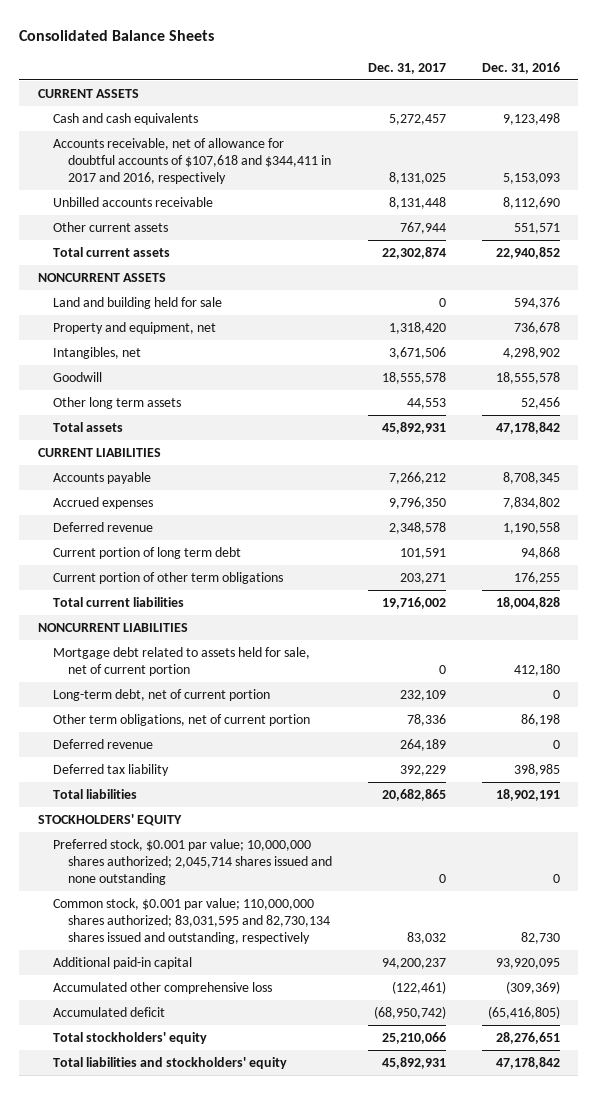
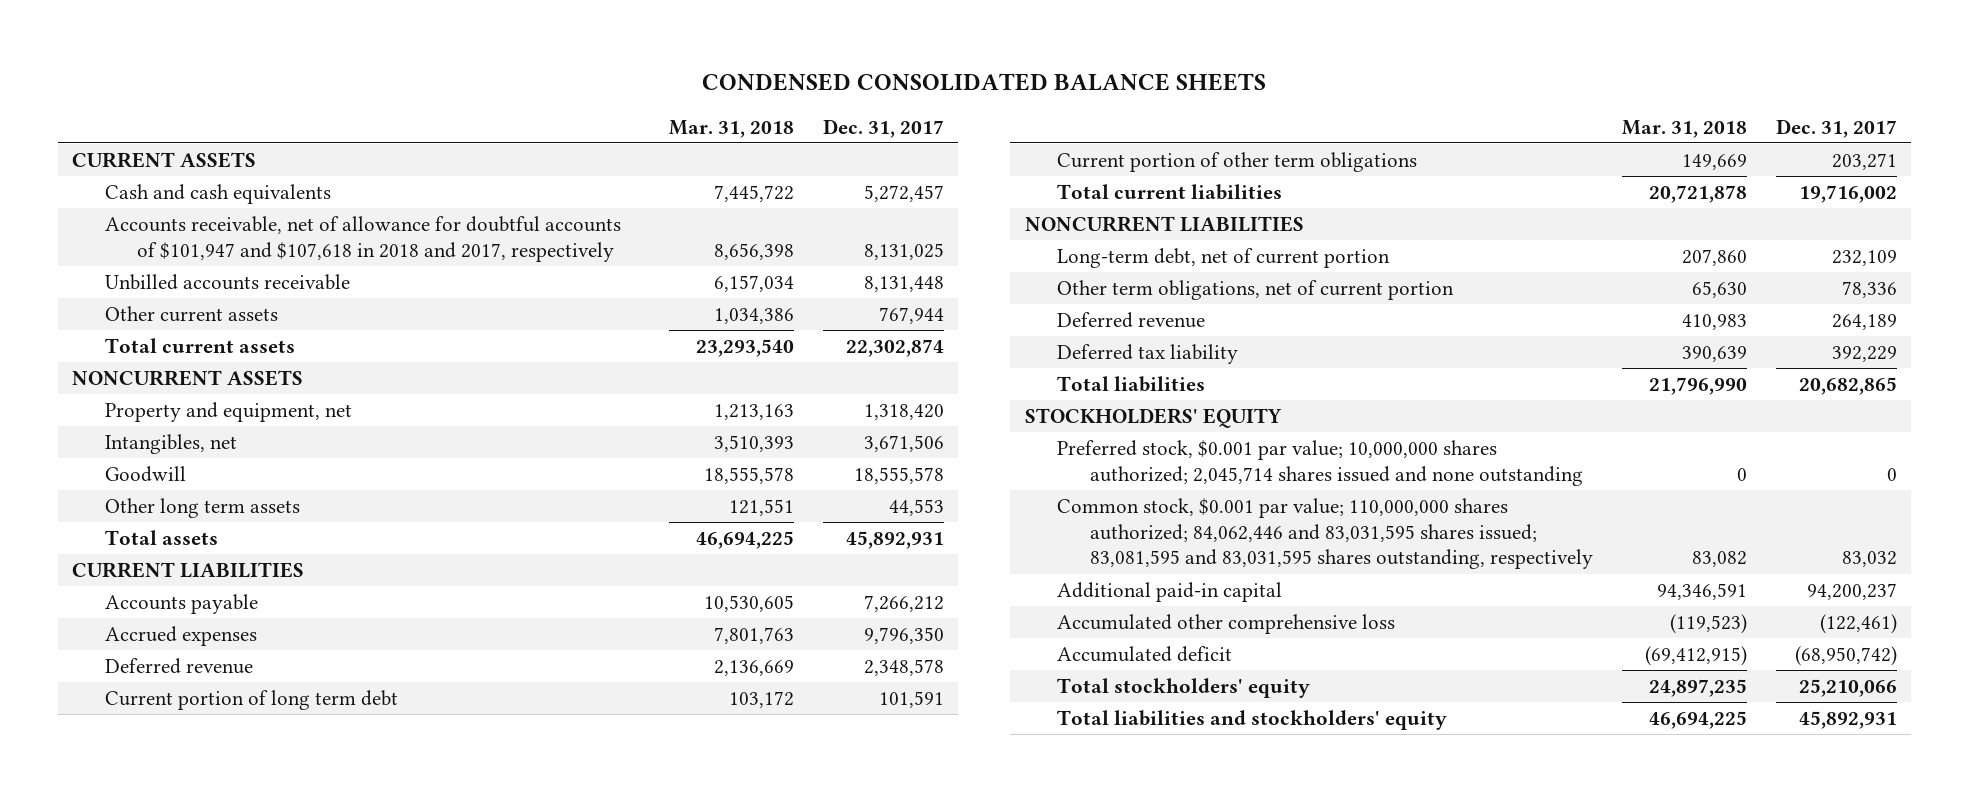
[19,30,215,42] Consolidated Balance Sheets -> [702,72,1267,91] CONDENSED CONSOLIDATED BALANCE SHEETS
[482,62,561,75] Dec. 31, 2016 -> none
none -> [669,119,795,138] Mar. 31, 2018
[52,137,331,185] Accounts receivable, net of allowance for doubtful accounts of $107,618 and $344,411 in 2017 and 2016, respectively -> [104,215,621,262] Accounts receivable, net of allowance for doubtful accounts of $101,947 and $107,618 in 2018 and 2017, respectively
[52,296,222,309] Land and building held for sale -> none
[52,646,310,677] Mortgage debt related to assets held for sale, net of current portion -> none
[52,897,330,945] Common stock, $0.001 par value; 110,000,000 shares authorized; 83,031,595 and 82,730,134 shares issued and outstanding, respectively -> [1057,497,1593,570] Common stock, $0.001 par value; 110,000,000 shares authorized; 84,062,446 and 83,031,595 shares issued; 83,081,595 and 83,031,595 shares outstanding, respectively

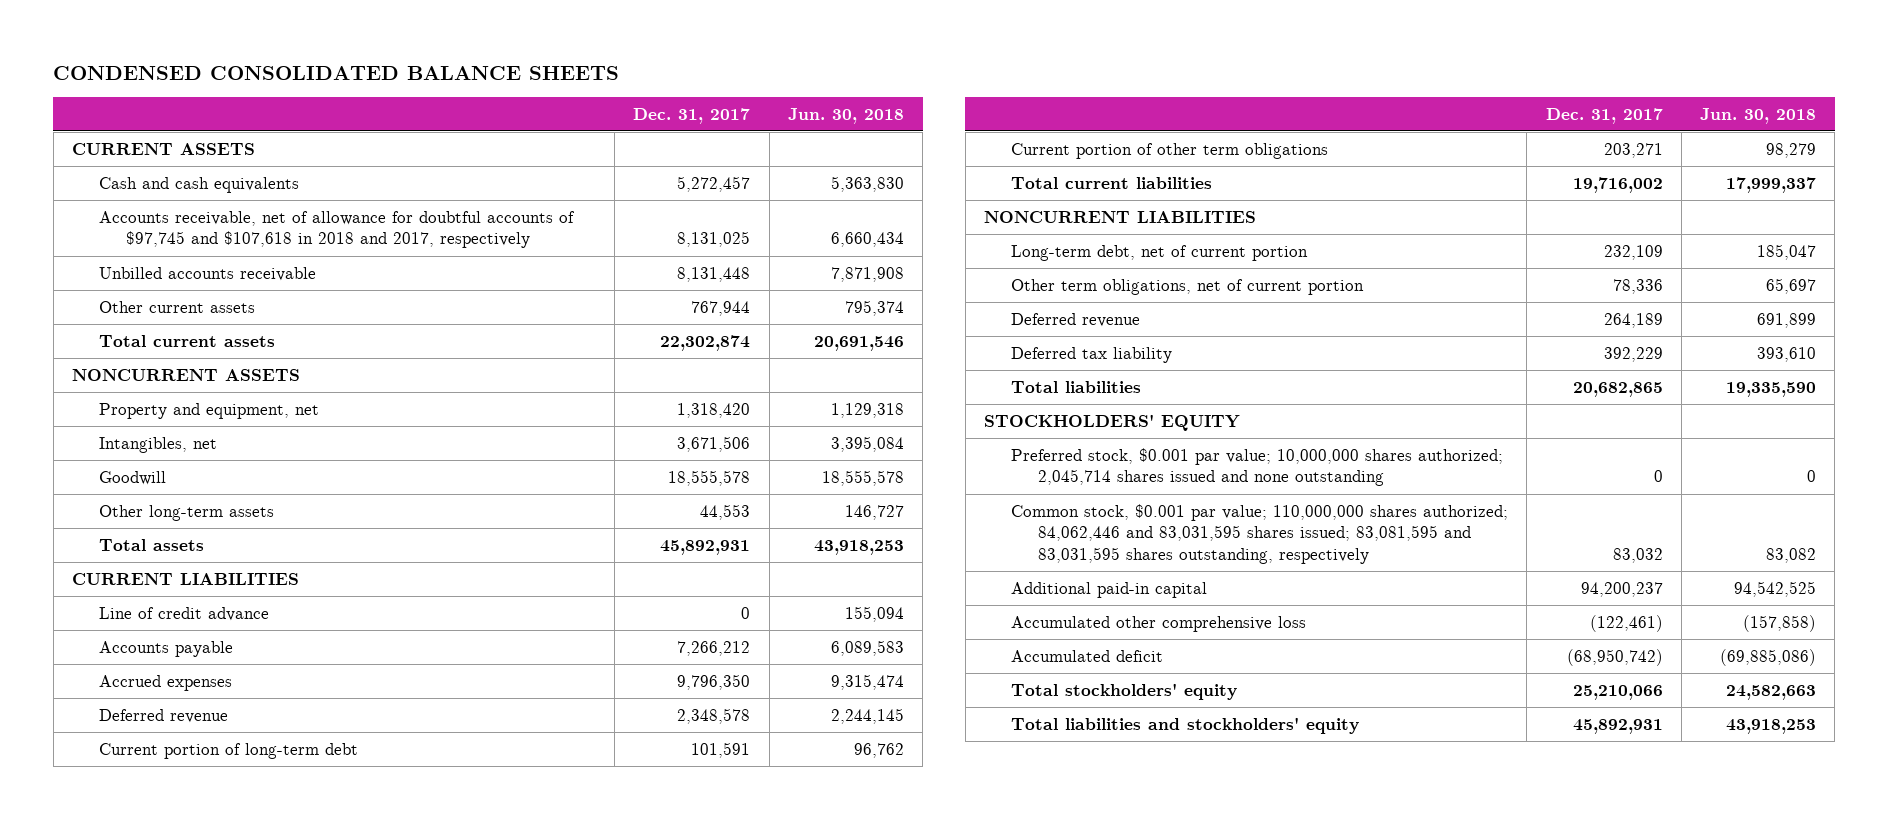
[669,119,795,138] Mar. 31, 2018 -> none
none -> [787,107,904,124] Jun. 30, 2018
[104,215,621,262] Accounts receivable, net of allowance for doubtful accounts of $101,947 and $107,618 in 2018 and 2017, respectively -> [98,210,575,249] Accounts receivable, net of allowance for doubtful accounts of $97,745 and $107,618 in 2018 and 2017, respectively
[104,497,300,518] Other long term assets -> [98,504,274,521] Other long-term assets
none -> [98,606,269,621] Line of credit advance
[104,689,398,710] Current portion of long term debt -> [98,742,358,759] Current portion of long-term debt

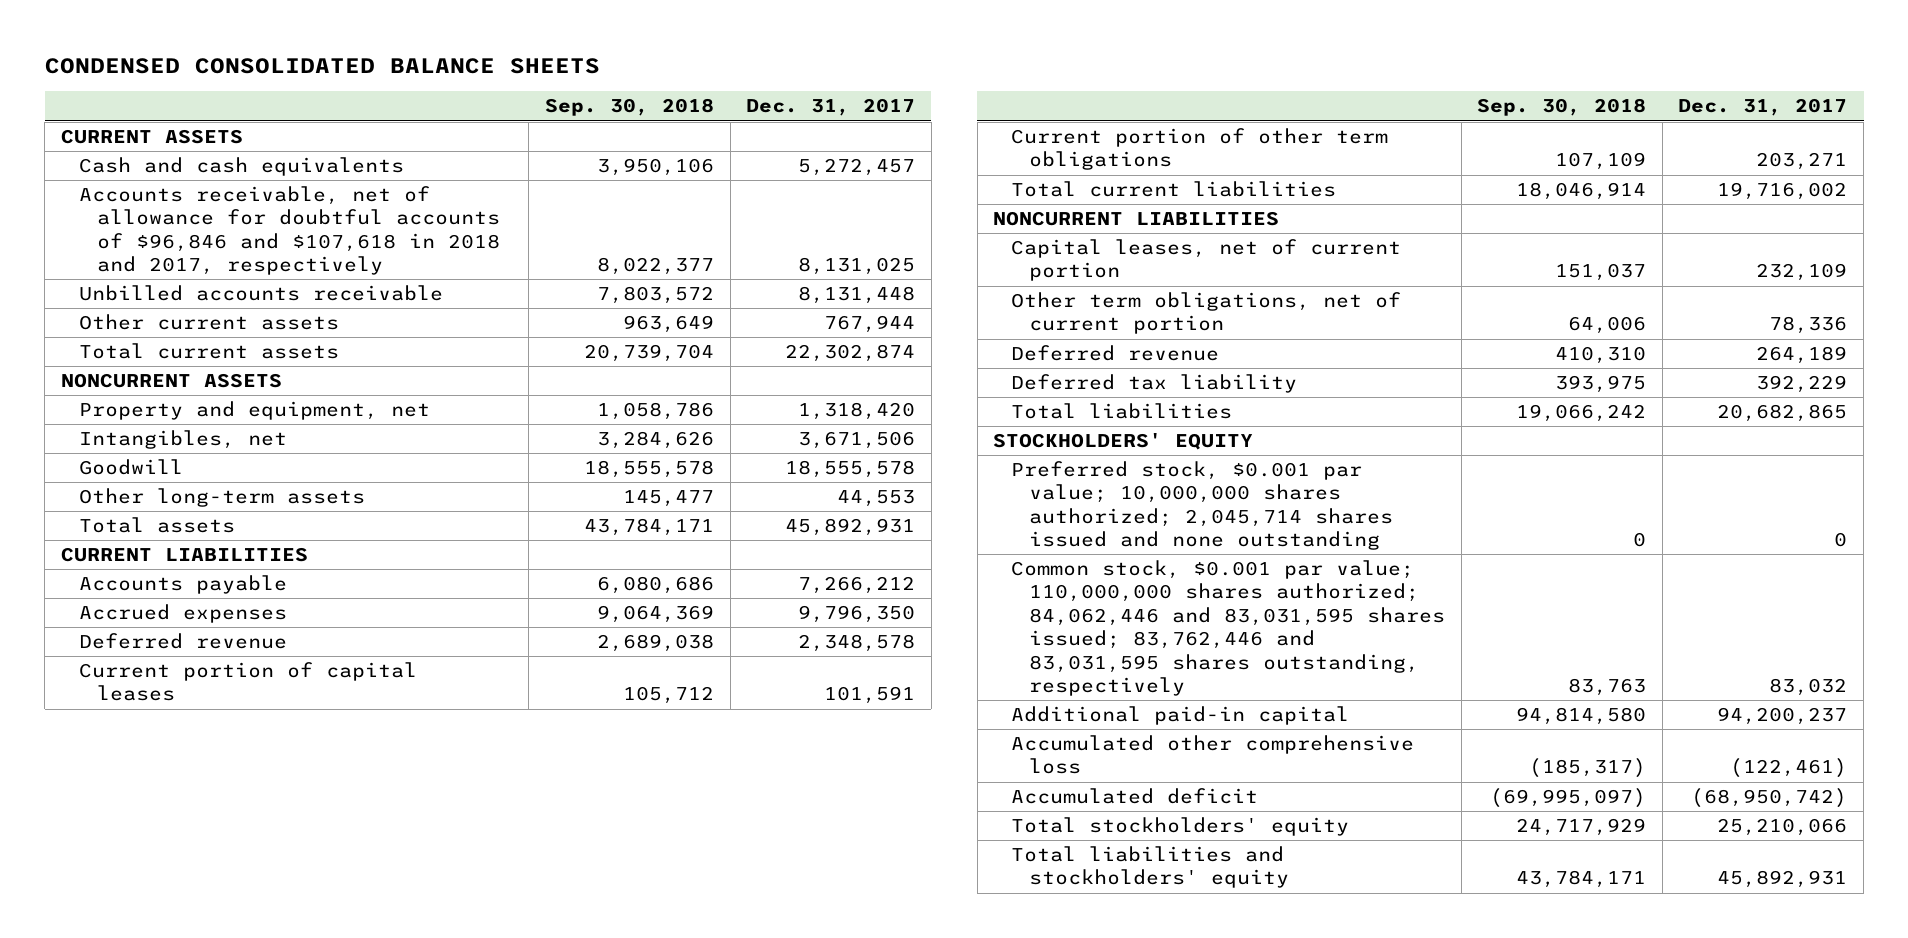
[787,107,904,124] Jun. 30, 2018 -> none
none -> [544,98,714,117] Sep. 30, 2018
[98,210,575,249] Accounts receivable, net of allowance for doubtful accounts of $97,745 and $107,618 in 2018 and 2017, respectively -> [78,185,500,276] Accounts receivable, net of allowance for doubtful accounts of $96,846 and $107,618 in 2018 and 2017, respectively
[98,606,269,621] Line of credit advance -> none
[98,742,358,759] Current portion of long-term debt -> [78,661,417,702] Current portion of capital leases
[1011,244,1309,261] Long-term debt, net of current portion -> [1011,238,1402,282] Capital leases, net of current portion
[1011,503,1509,564] Common stock, $0.001 par value; 110,000,000 shares authorized; 84,062,446 and 83,031,595 shares issued; 83,081,595 and 83,031,595 shares outstanding, respectively -> [1011,559,1445,696] Common stock, $0.001 par value; 110,000,000 shares authorized; 84,062,446 and 83,031,595 shares issued; 83,762,446 and 83,031,595 shares outstanding, respectively

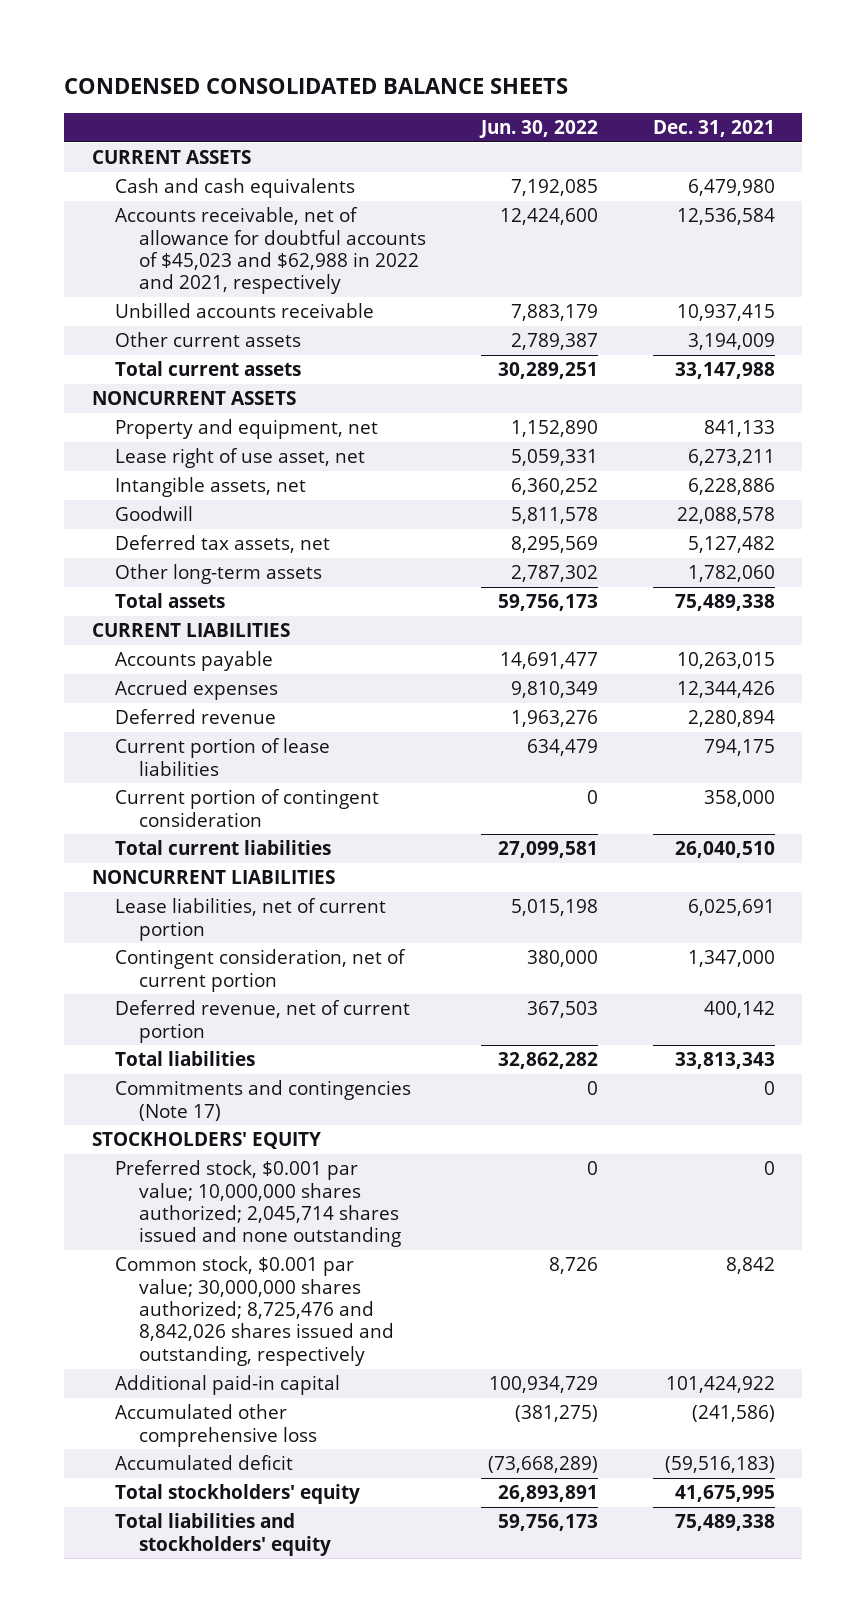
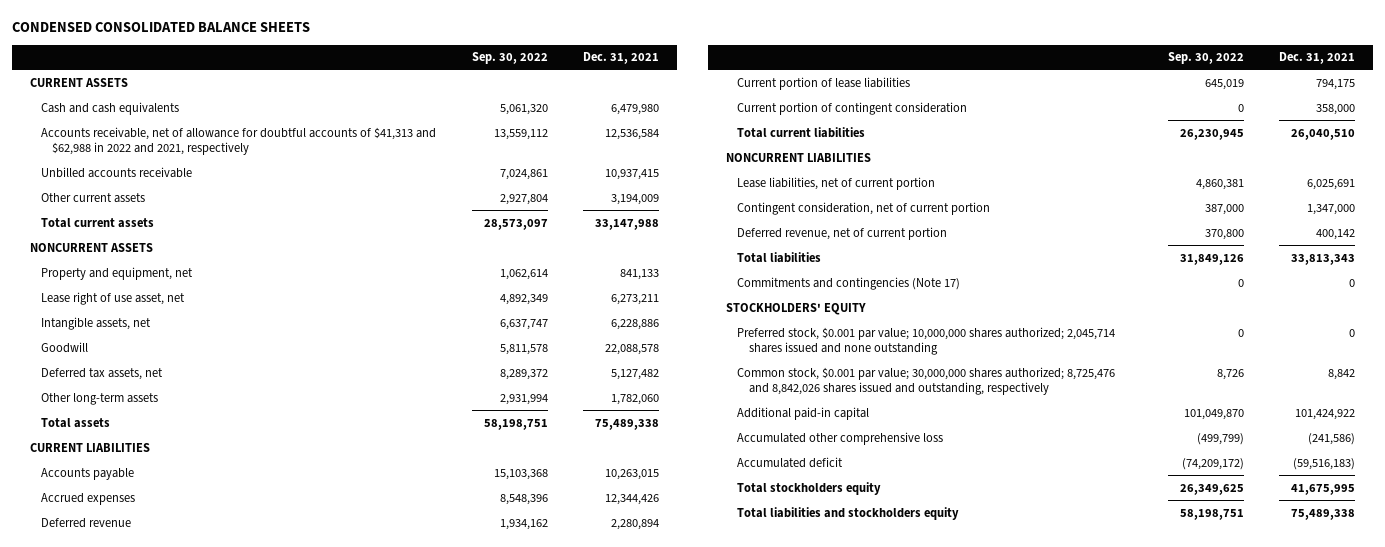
[478,119,598,138] Jun. 30, 2022 -> none
none -> [471,52,548,65] Sep. 30, 2022
[115,207,427,295] Accounts receivable, net of allowance for doubtful accounts of $45,023 and $62,988 in 2022 and 2021, respectively -> [41,126,437,156] Accounts receivable, net of allowance for doubtful accounts of $41,313 and $62,988 in 2022 and 2021, respectively
[115,1484,361,1505] Total stockholders' equity -> [737,481,882,495] Total stockholders equity
[115,1513,332,1556] Total liabilities and stockholders' equity -> [737,506,960,520] Total liabilities and stockholders equity

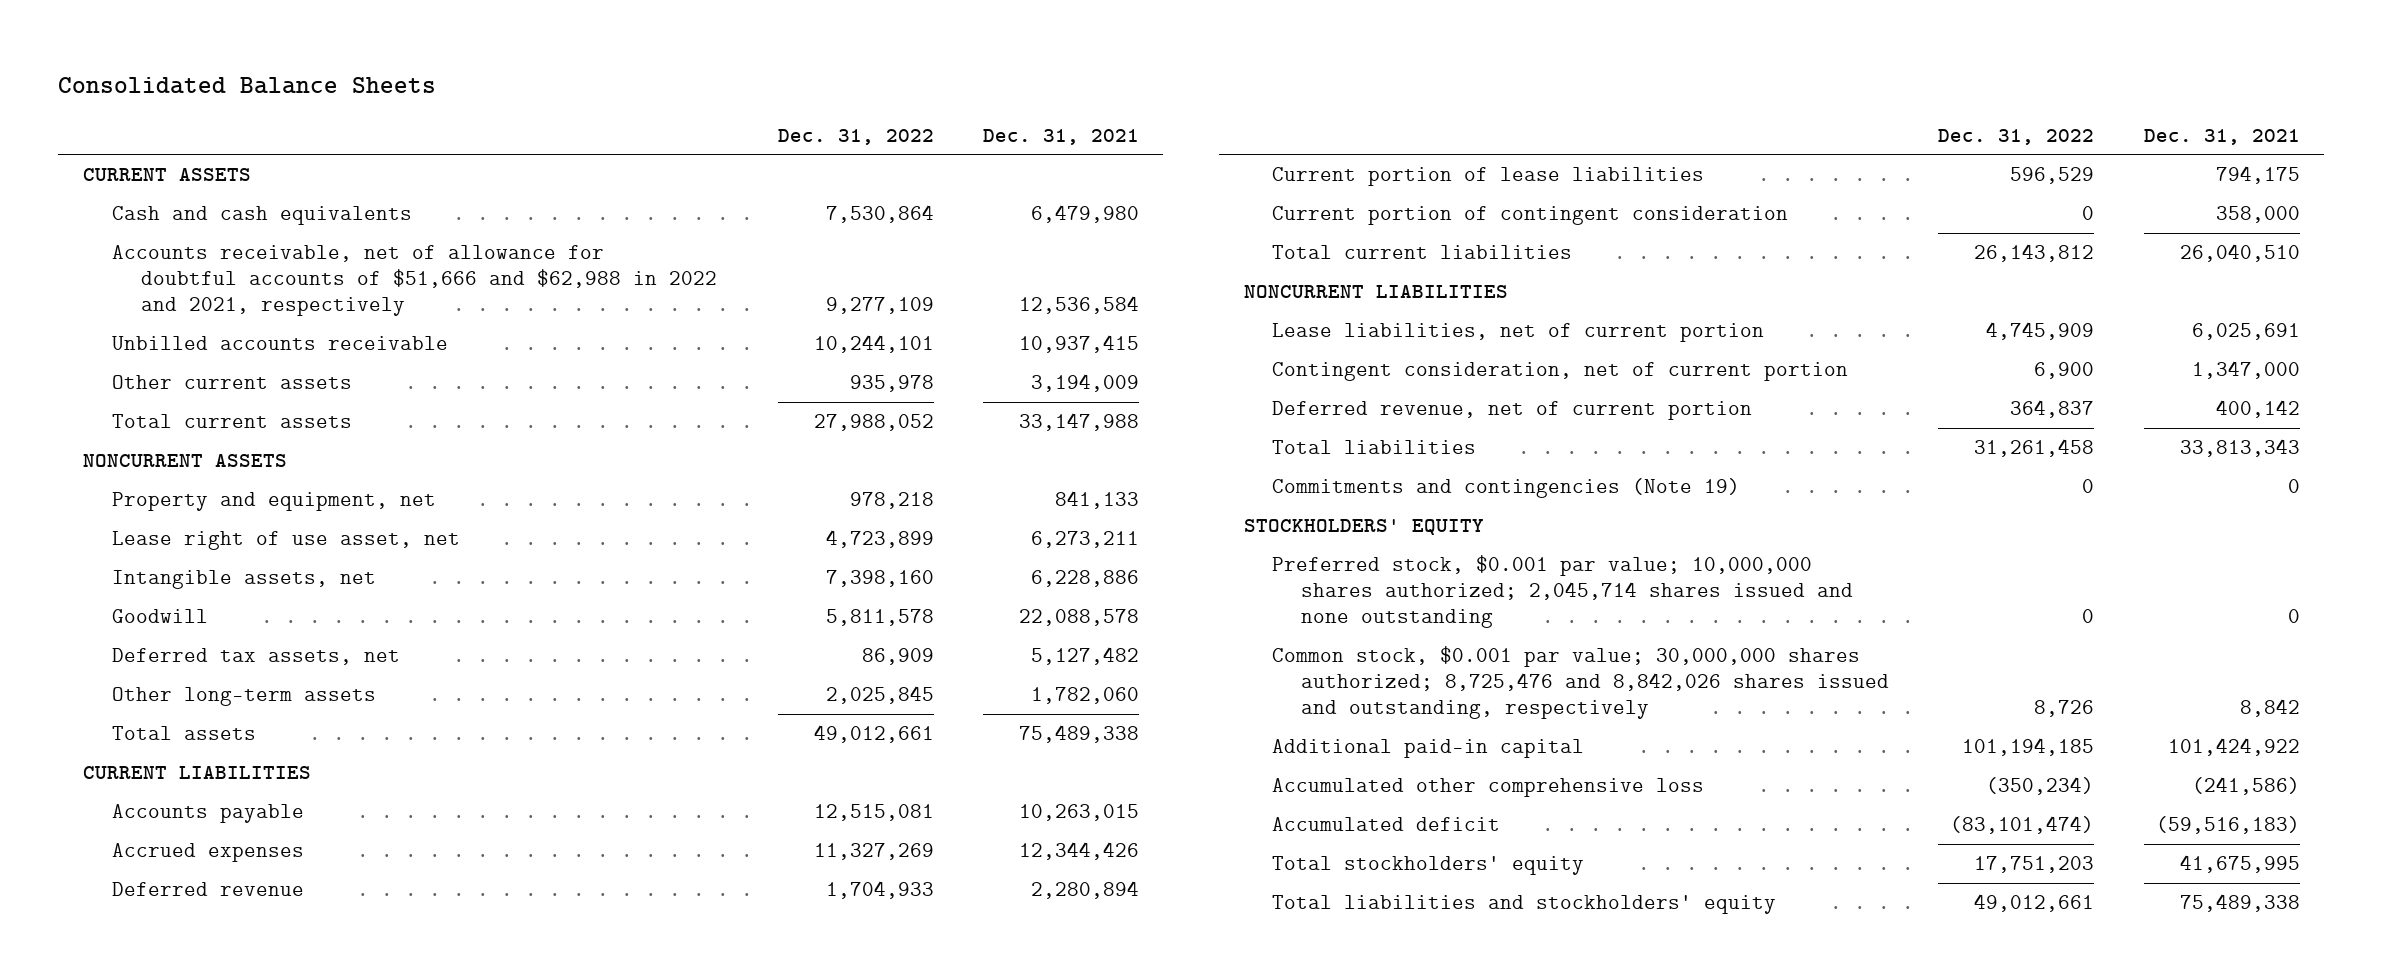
[12,21,311,32] CONDENSED CONSOLIDATED BALANCE SHEETS -> [58,76,437,94] Consolidated Balance Sheets
[471,52,548,65] Sep. 30, 2022 -> none
none -> [777,128,934,145] Dec. 31, 2022
[41,126,437,156] Accounts receivable, net of allowance for doubtful accounts of $41,313 and $62,988 in 2022 and 2021, respectively -> [111,245,717,317] Accounts receivable, net of allowance for doubtful accounts of $51,666 and $62,988 in 2022 and 2021, respectively
[737,276,961,290] Commitments and contingencies (Note 17) -> [1272,478,1741,499] Commitments and contingencies (Note 19)
[737,481,882,495] Total stockholders equity -> [1272,856,1585,876] Total stockholders' equity
[737,506,960,520] Total liabilities and stockholders equity -> [1272,895,1777,915] Total liabilities and stockholders' equity

